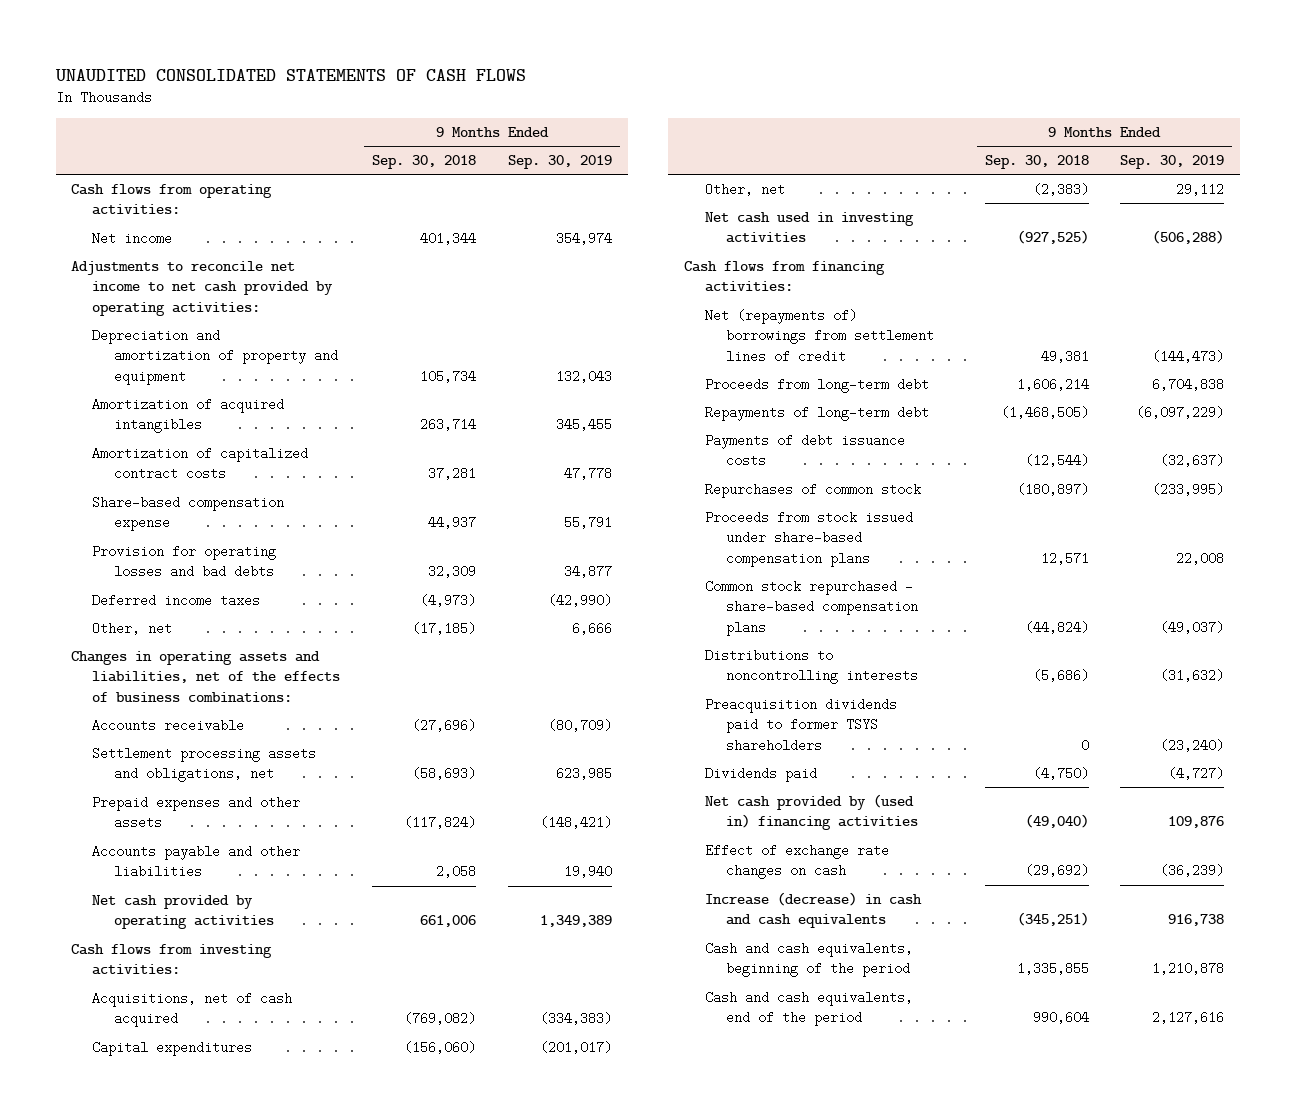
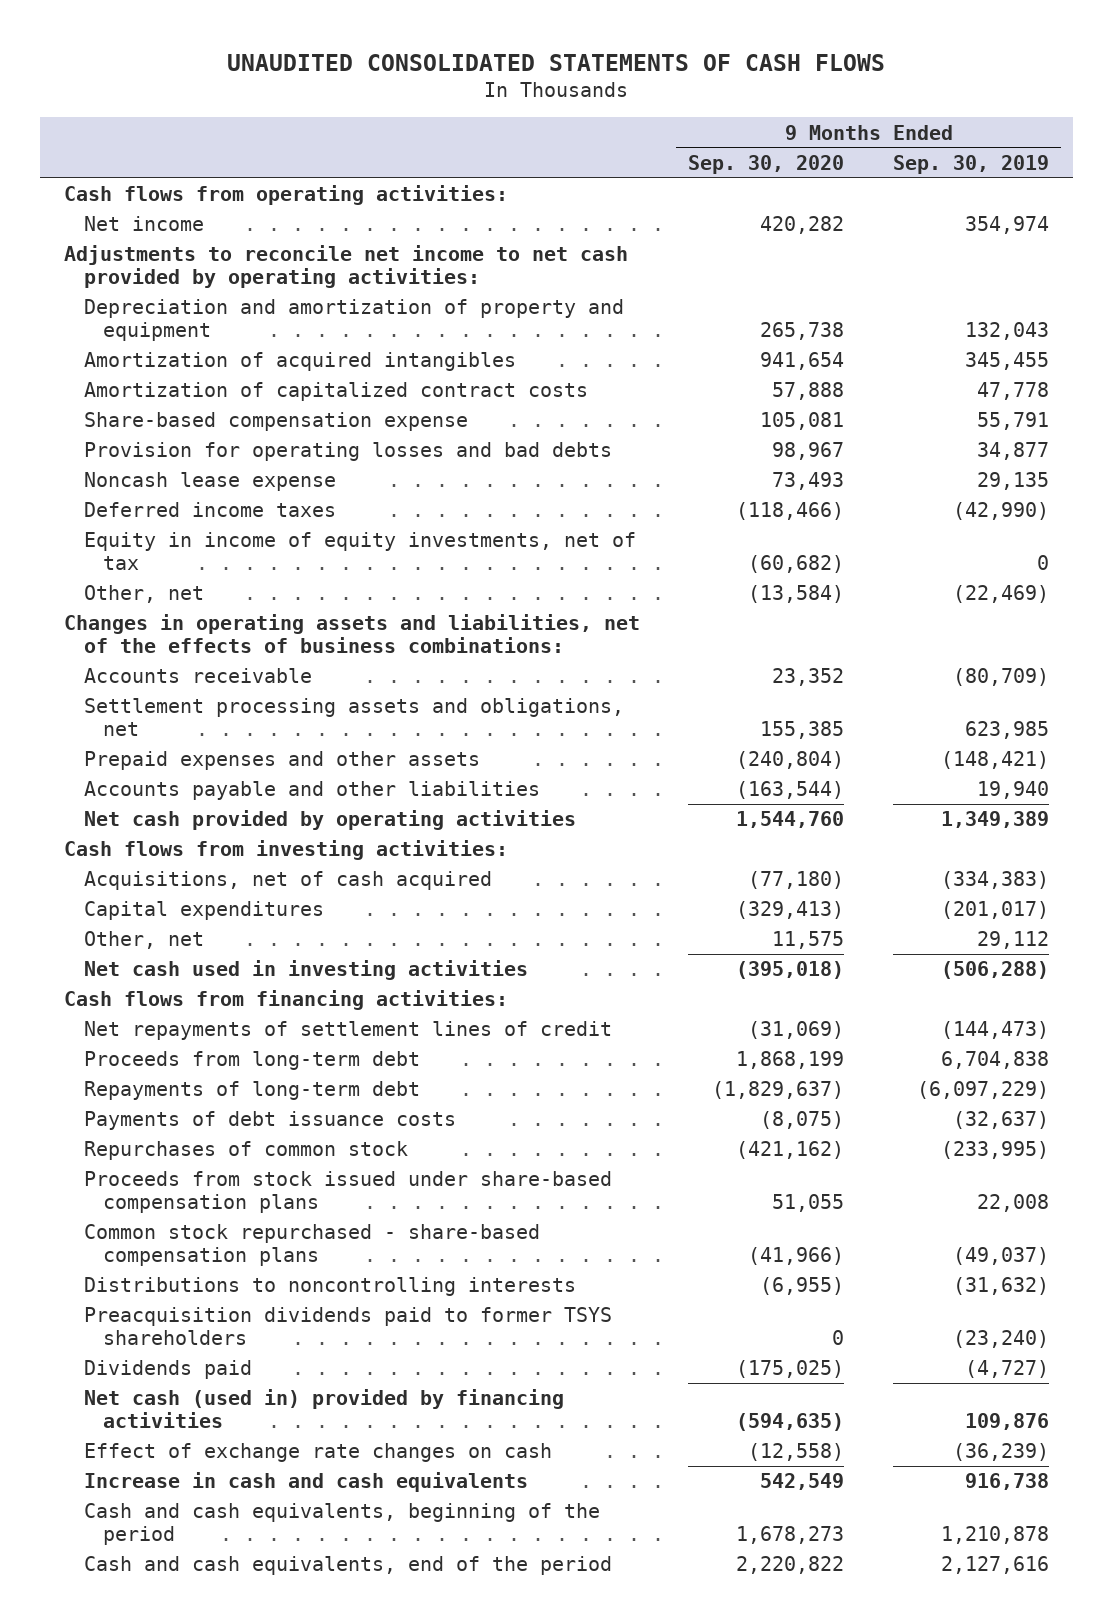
[372,155,477,170] Sep. 30, 2018 -> none
none -> [688,154,845,174] Sep. 30, 2020
none -> [83,472,336,492] Noncash lease expense
none -> [83,532,636,571] Equity in income of equity investments, net of tax
[571,621,612,635] 6,666 -> [952,585,1049,604] (22,469)
[704,308,934,363] Net (repayments of) borrowings from settlement lines of credit -> [83,1021,612,1041] Net repayments of settlement lines of credit
[704,793,918,831] Net cash provided by (used in) financing activities -> [83,1389,564,1429] Net cash (used in) provided by financing activities
[704,891,922,929] Increase (decrease) in cash and cash equivalents -> [83,1472,528,1493] Increase in cash and cash equivalents

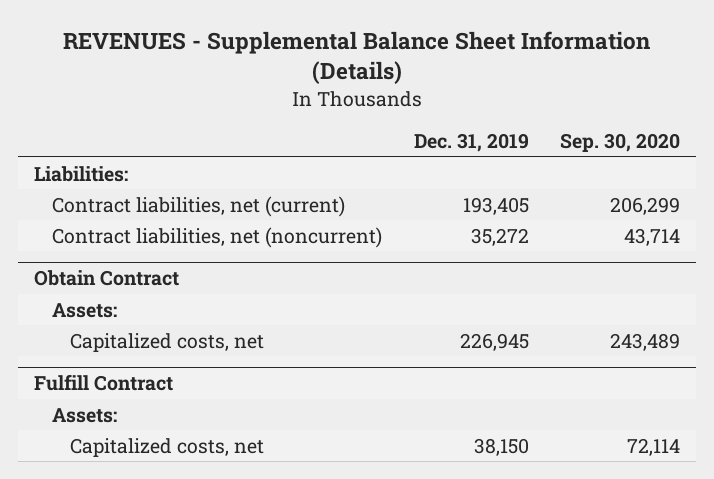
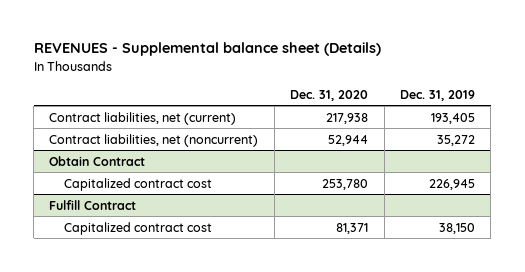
[62,30,650,85] REVENUES - Supplemental Balance Sheet Information (Details) -> [33,42,381,57] REVENUES - Supplemental balance sheet (Details)
[559,133,680,153] Sep. 30, 2020 -> none
none -> [290,89,369,101] Dec. 31, 2020
[34,165,129,182] Liabilities: -> none
[52,302,118,318] Assets: -> none
[70,332,265,352] Capitalized costs, net -> [63,177,212,191] Capitalized contract cost
[52,407,118,423] Assets: -> none
[70,437,265,457] Capitalized costs, net -> [63,221,212,235] Capitalized contract cost

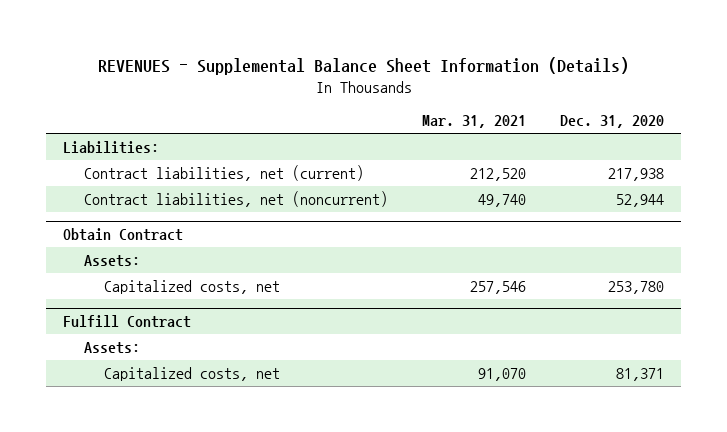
[33,42,381,57] REVENUES - Supplemental balance sheet (Details) -> [97,56,629,75] REVENUES - Supplemental Balance Sheet Information (Details)
[400,89,476,101] Dec. 31, 2019 -> none
none -> [421,115,526,129] Mar. 31, 2021
none -> [63,141,160,155] Liabilities:
none -> [83,255,140,268] Assets:
[63,177,212,191] Capitalized contract cost -> [104,280,281,295] Capitalized costs, net
none -> [83,342,140,355] Assets:
[63,221,212,235] Capitalized contract cost -> [104,367,281,382] Capitalized costs, net

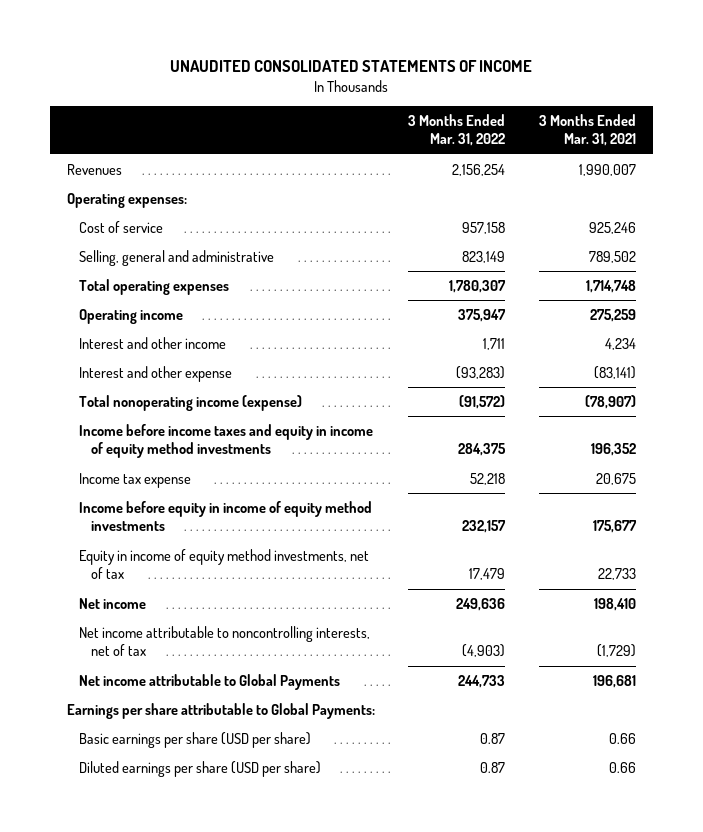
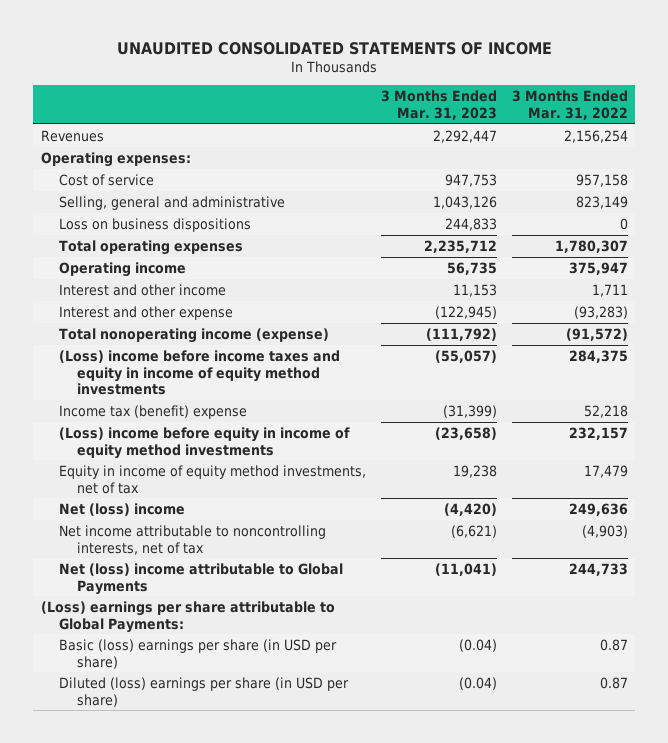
[538,113,636,147] 3 Months Ended Mar. 31, 2021 -> none
none -> [380,90,497,120] 3 Months Ended Mar. 31, 2023
none -> [58,217,251,232] Loss on business dispositions
[78,423,373,459] Income before income taxes and equity in income of equity method investments -> [58,349,340,396] (Loss) income before income taxes and equity in income of equity method investments
[78,472,191,488] Income tax expense -> [58,404,247,419] Income tax (benefit) expense
[78,500,372,532] Income before equity in income of equity method investments -> [58,426,350,459] (Loss) income before equity in income of equity method investments
[78,597,146,609] Net income -> [58,502,185,516] Net (loss) income
[78,673,340,690] Net income attributable to Global Payments -> [58,562,343,595] Net (loss) income attributable to Global Payments
[66,702,375,719] Earnings per share attributable to Global Payments: -> [40,600,335,633] (Loss) earnings per share attributable to Global Payments:
[78,731,311,748] Basic earnings per share (USD per share) -> [58,638,337,669] Basic (loss) earnings per share (in USD per share)
[78,760,321,777] Diluted earnings per share (USD per share) -> [58,676,349,707] Diluted (loss) earnings per share (in USD per share)

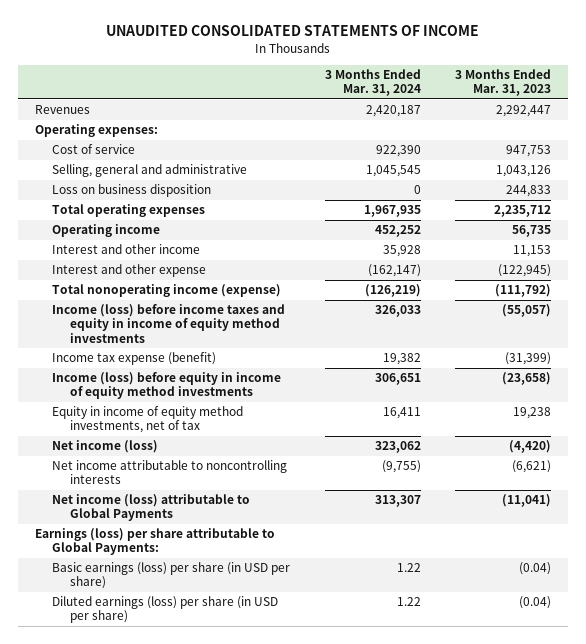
[511,90,628,120] 3 Months Ended Mar. 31, 2022 -> none
none -> [324,68,421,96] 3 Months Ended Mar. 31, 2024
[58,217,251,232] Loss on business dispositions -> [52,184,212,198] Loss on business disposition
[58,349,340,396] (Loss) income before income taxes and equity in income of equity method investments -> [52,304,286,343] Income (loss) before income taxes and equity in income of equity method investments
[58,404,247,419] Income tax (benefit) expense -> [52,352,217,366] Income tax expense (benefit)
[58,426,350,459] (Loss) income before equity in income of equity method investments -> [52,372,282,400] Income (loss) before equity in income of equity method investments
[58,502,185,516] Net (loss) income -> [52,440,159,454] Net income (loss)
[58,524,326,555] Net income attributable to noncontrolling interests, net of tax -> [52,460,288,485] Net income attributable to noncontrolling interests
[58,562,343,595] Net (loss) income attributable to Global Payments -> [52,494,251,522] Net income (loss) attributable to Global Payments
[40,600,335,633] (Loss) earnings per share attributable to Global Payments: -> [34,528,275,556] Earnings (loss) per share attributable to Global Payments:
[58,638,337,669] Basic (loss) earnings per share (in USD per share) -> [52,562,291,590] Basic earnings (loss) per share (in USD per share)
[58,676,349,707] Diluted (loss) earnings per share (in USD per share) -> [52,596,279,624] Diluted earnings (loss) per share (in USD per share)

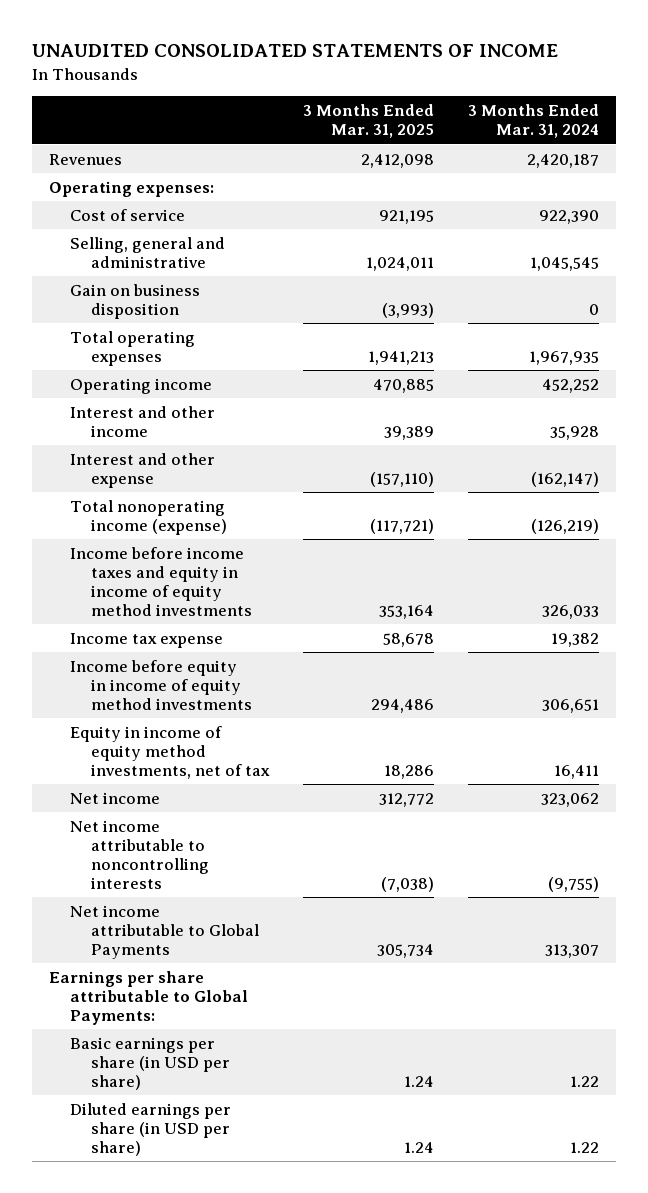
[454,68,551,96] 3 Months Ended Mar. 31, 2023 -> none
none -> [302,104,434,139] 3 Months Ended Mar. 31, 2025
[52,184,212,198] Loss on business disposition -> [69,283,200,319] Gain on business disposition
[52,304,286,343] Income (loss) before income taxes and equity in income of equity method investments -> [69,546,252,616] Income before income taxes and equity in income of equity method investments
[52,352,217,366] Income tax expense (benefit) -> [69,632,223,648] Income tax expense
[52,372,282,400] Income (loss) before equity in income of equity method investments -> [69,659,252,710] Income before equity in income of equity method investments
[52,440,159,454] Net income (loss) -> [69,791,160,804] Net income
[52,494,251,522] Net income (loss) attributable to Global Payments -> [69,904,259,959] Net income attributable to Global Payments
[34,528,275,556] Earnings (loss) per share attributable to Global Payments: -> [48,970,248,1025] Earnings per share attributable to Global Payments:
[52,562,291,590] Basic earnings (loss) per share (in USD per share) -> [69,1036,230,1090] Basic earnings per share (in USD per share)
[52,596,279,624] Diluted earnings (loss) per share (in USD per share) -> [69,1102,231,1156] Diluted earnings per share (in USD per share)

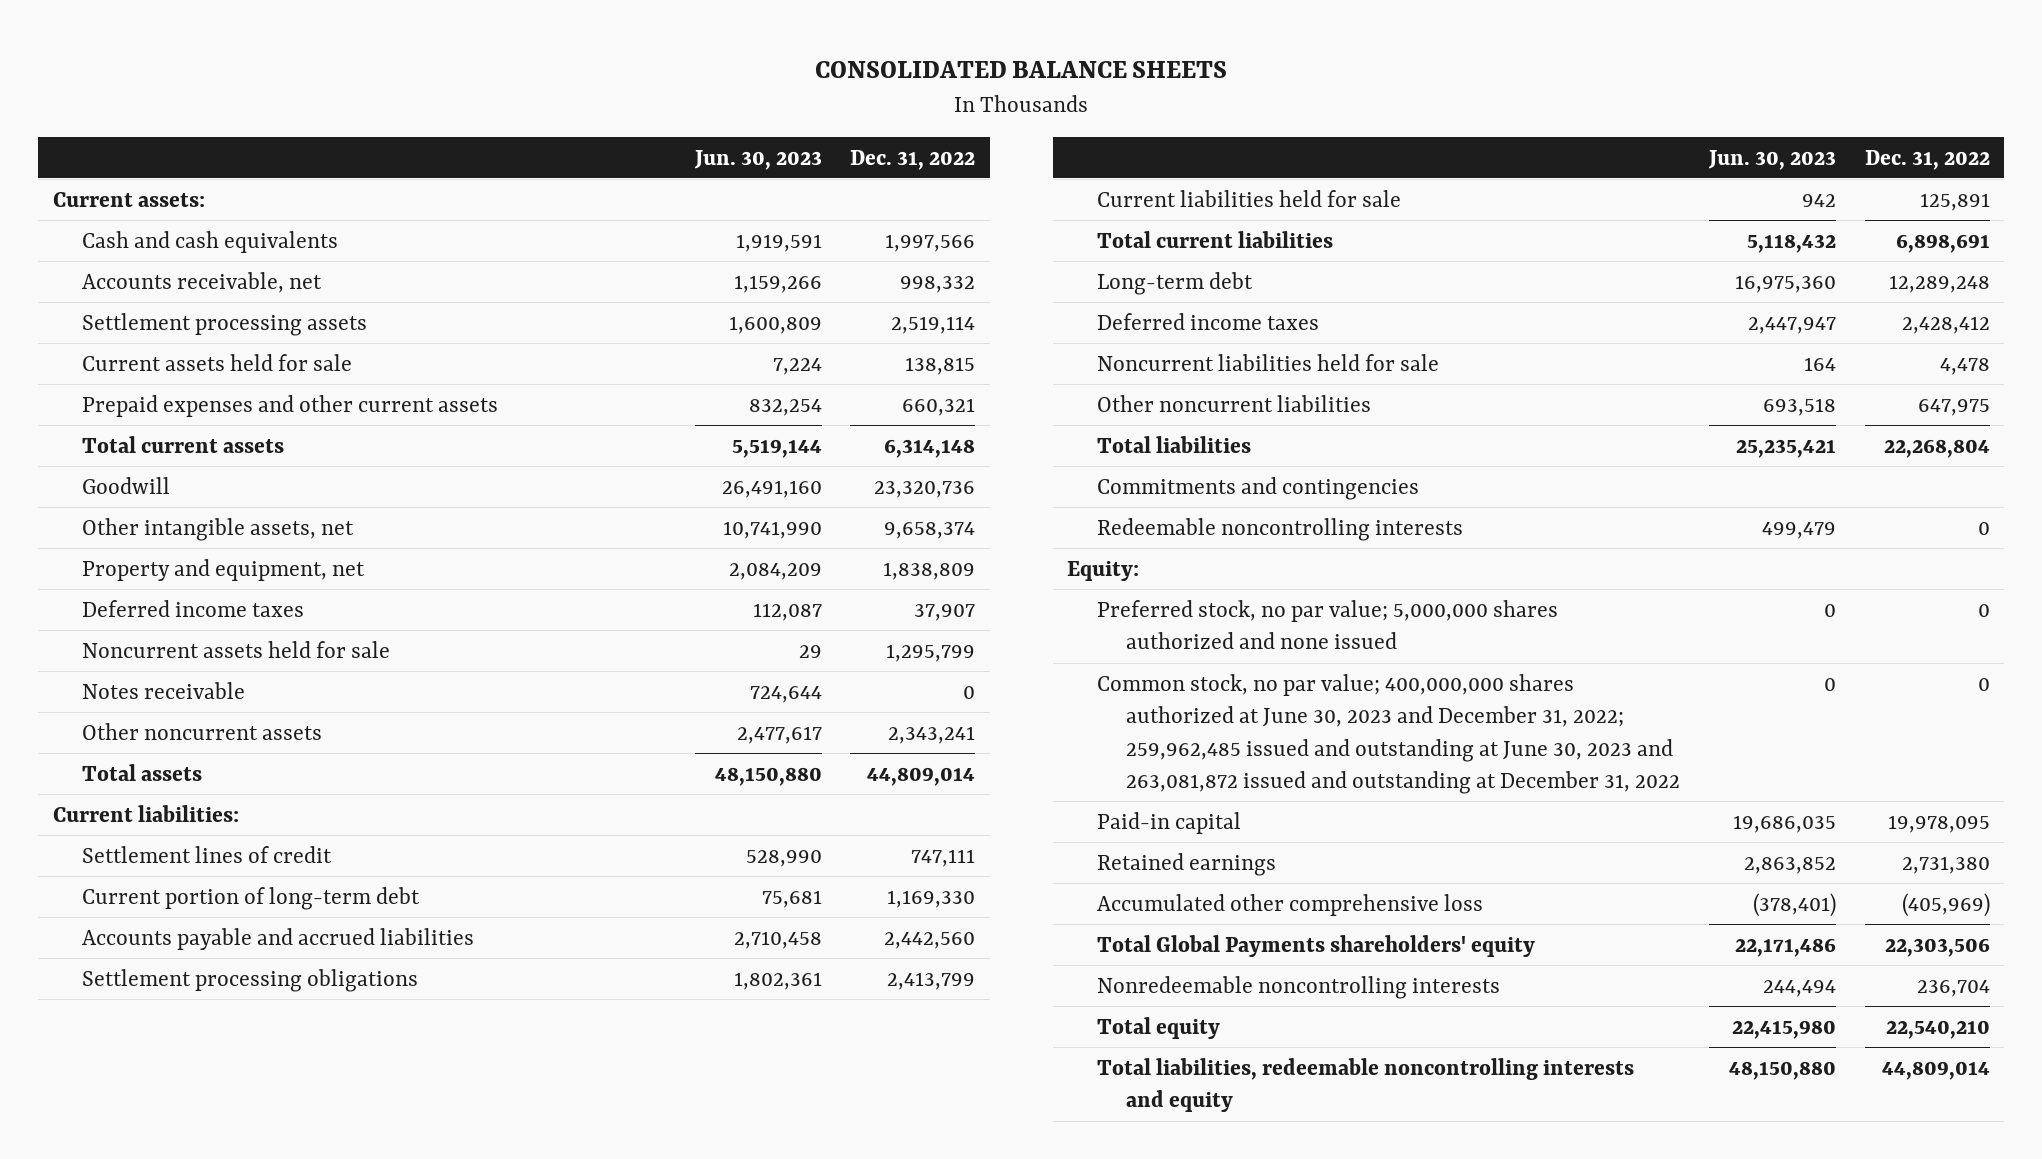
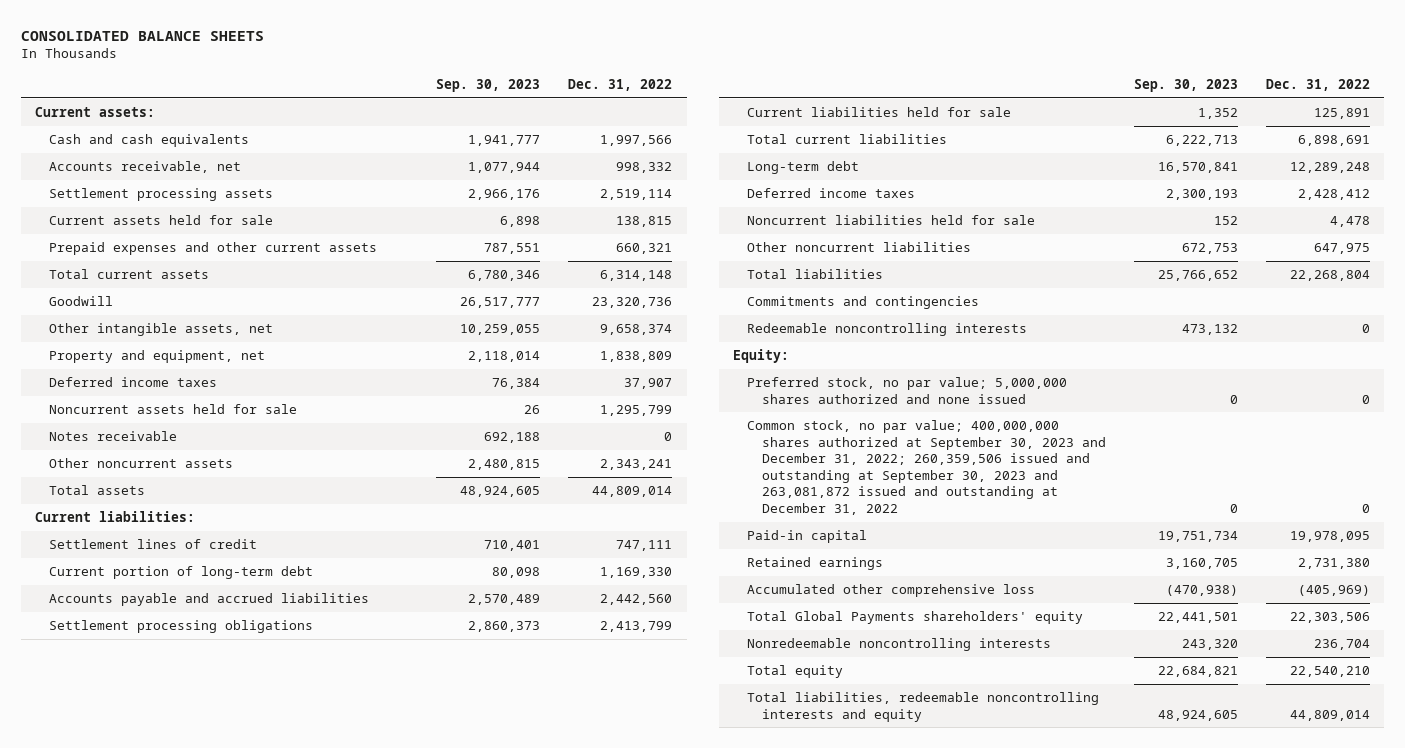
[693,149,822,170] Jun. 30, 2023 -> none
none -> [436,78,541,92] Sep. 30, 2023
[1096,673,1681,795] Common stock, no par value; 400,000,000 shares authorized at June 30, 2023 and December 31, 2022; 259,962,485 issued and outstanding at June 30, 2023 and 263,081,872 issued and outstanding at December 31, 2022 -> [747,420,1106,516] Common stock, no par value; 400,000,000 shares authorized at September 30, 2023 and December 31, 2022; 260,359,506 issued and outstanding at September 30, 2023 and 263,081,872 issued and outstanding at December 31, 2022

